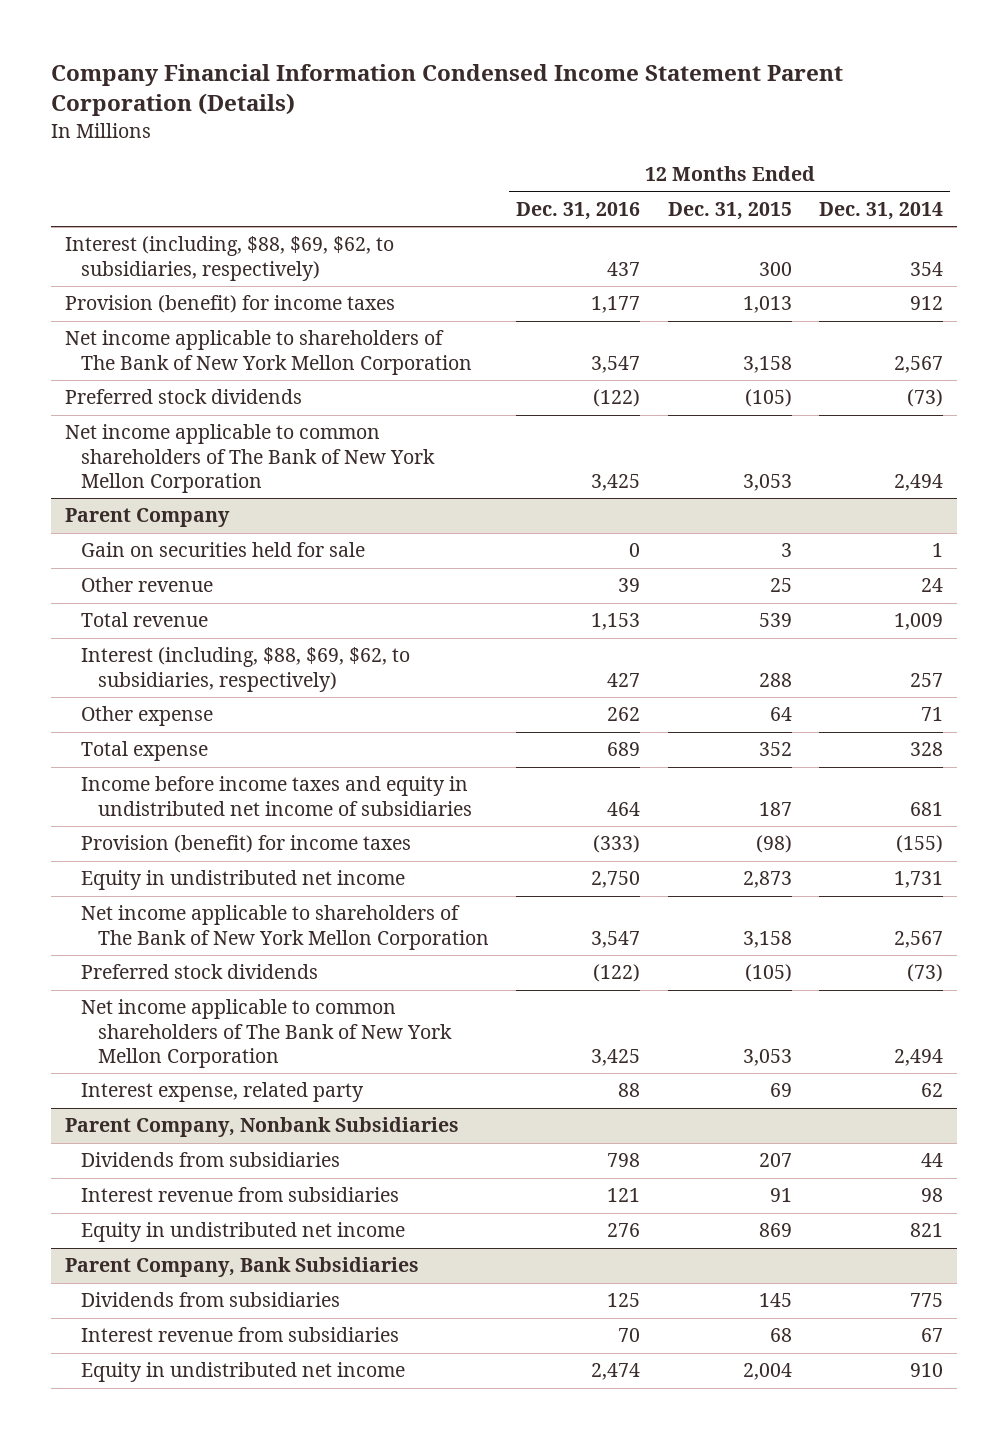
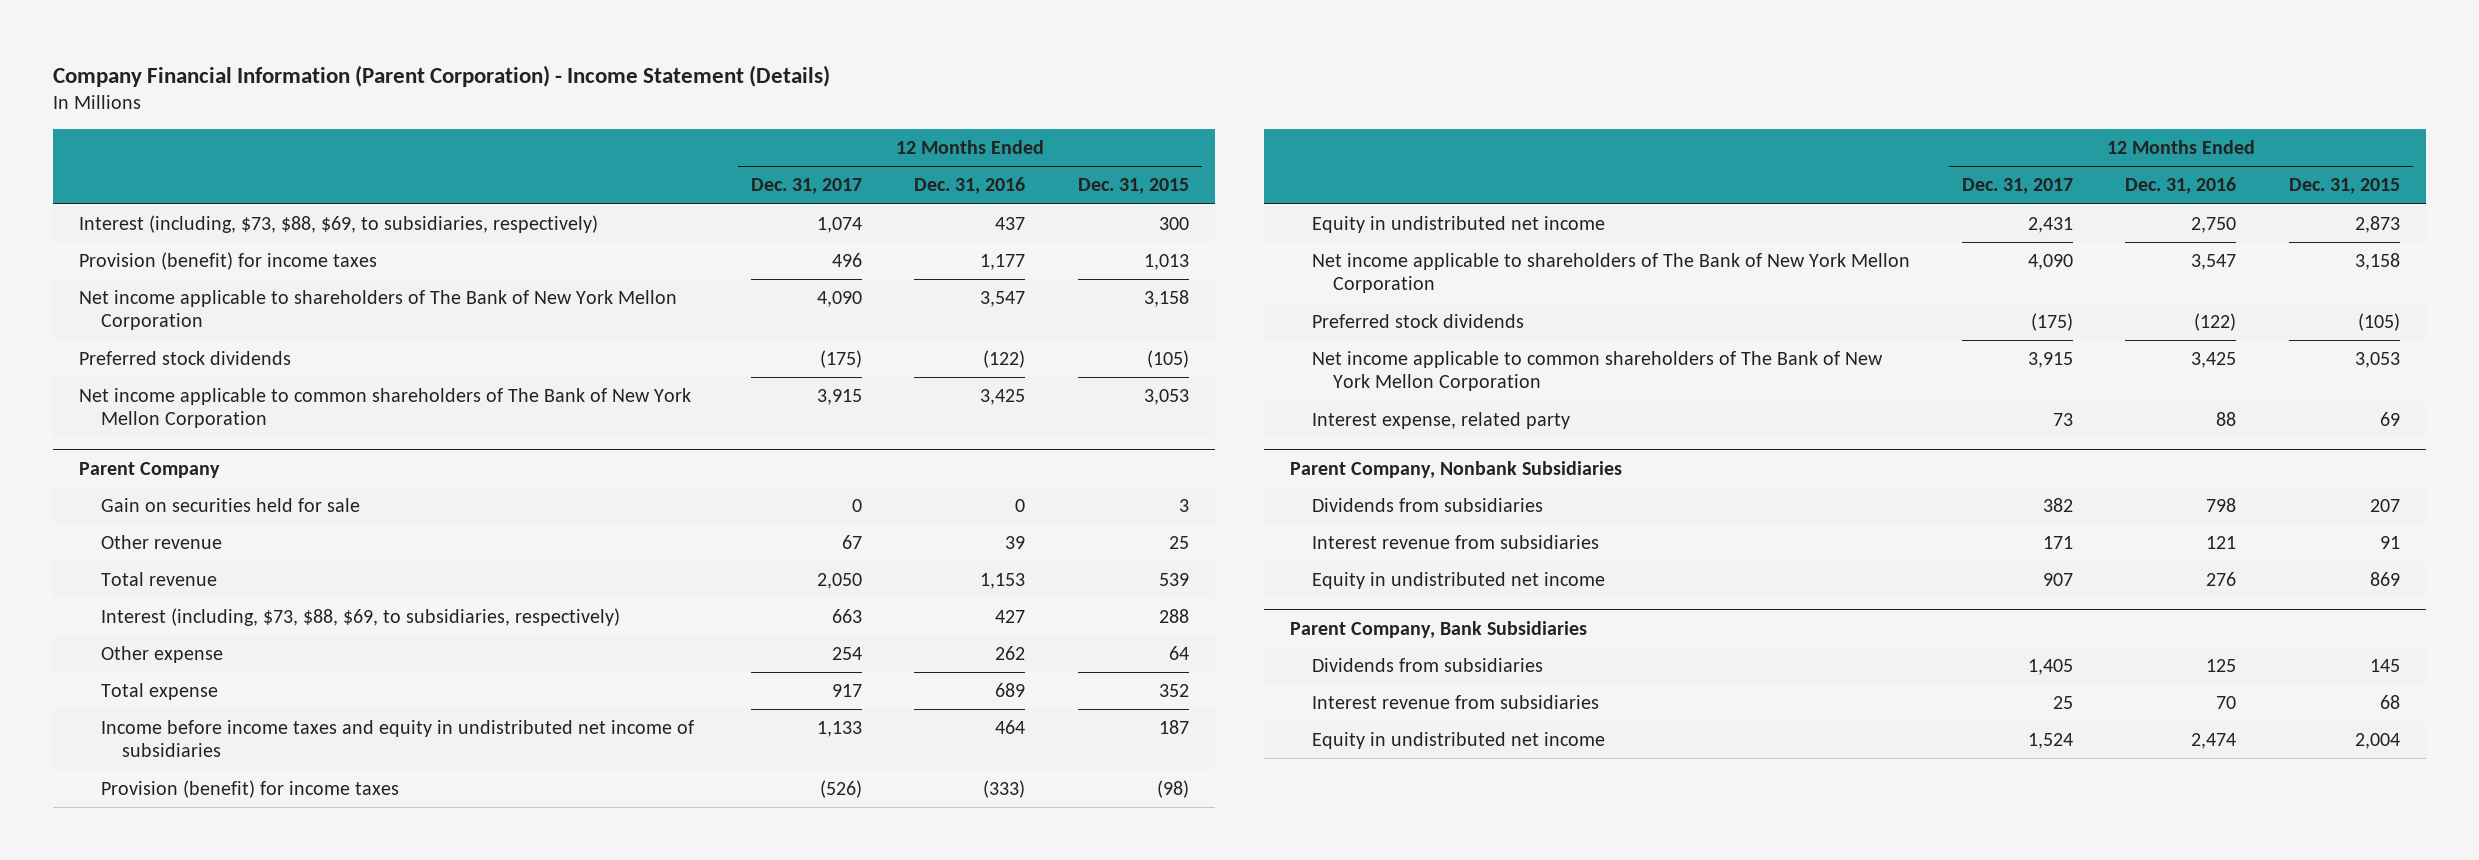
[51,64,844,117] Company Financial Information Condensed Income Statement Parent Corporation (Details) -> [52,65,830,88] Company Financial Information (Parent Corporation) - Income Statement (Details)
[818,202,943,221] Dec. 31, 2014 -> none
none -> [751,178,863,195] Dec. 31, 2017
[64,236,394,281] Interest (including, $88, $69, $62, to subsidiaries, respectively) -> [78,215,598,234] Interest (including, $73, $88, $69, to subsidiaries, respectively)
[81,647,411,692] Interest (including, $88, $69, $62, to subsidiaries, respectively) -> [100,608,620,627] Interest (including, $73, $88, $69, to subsidiaries, respectively)

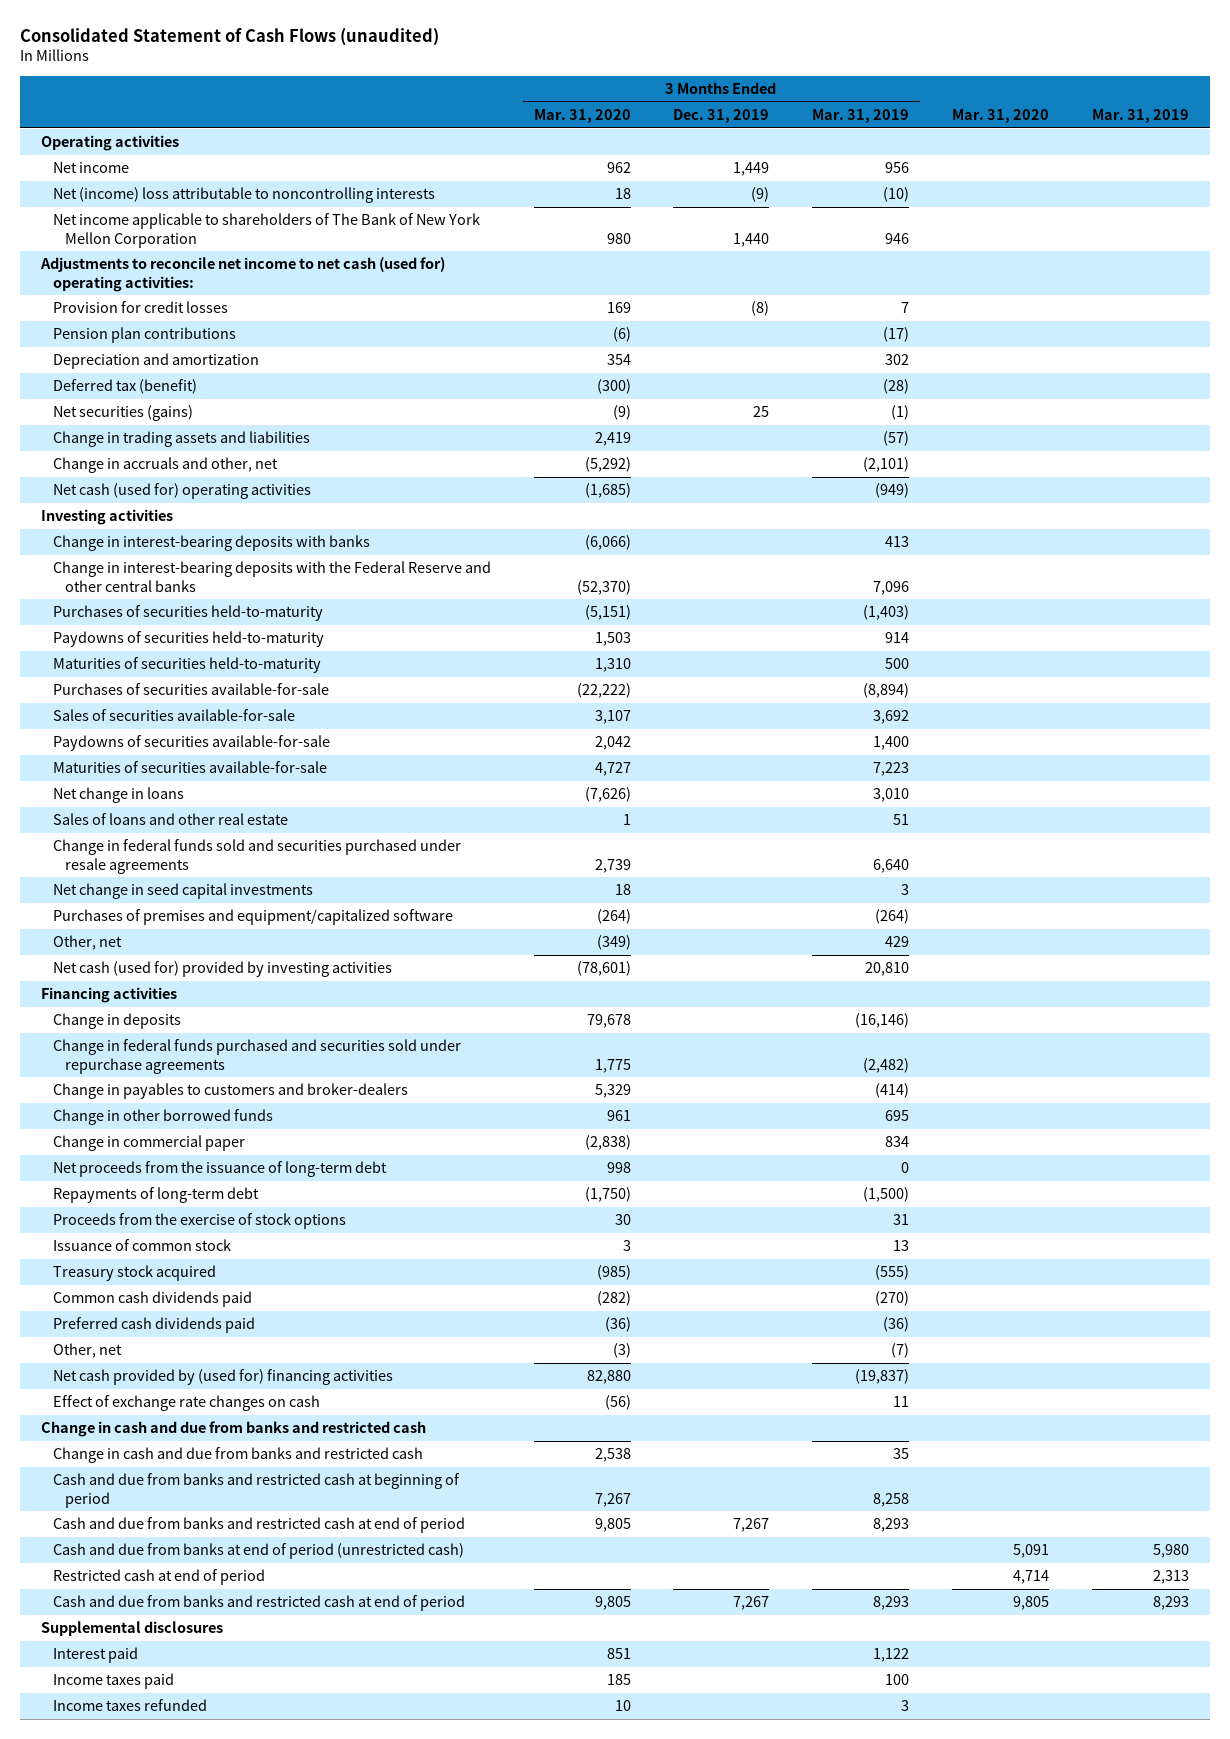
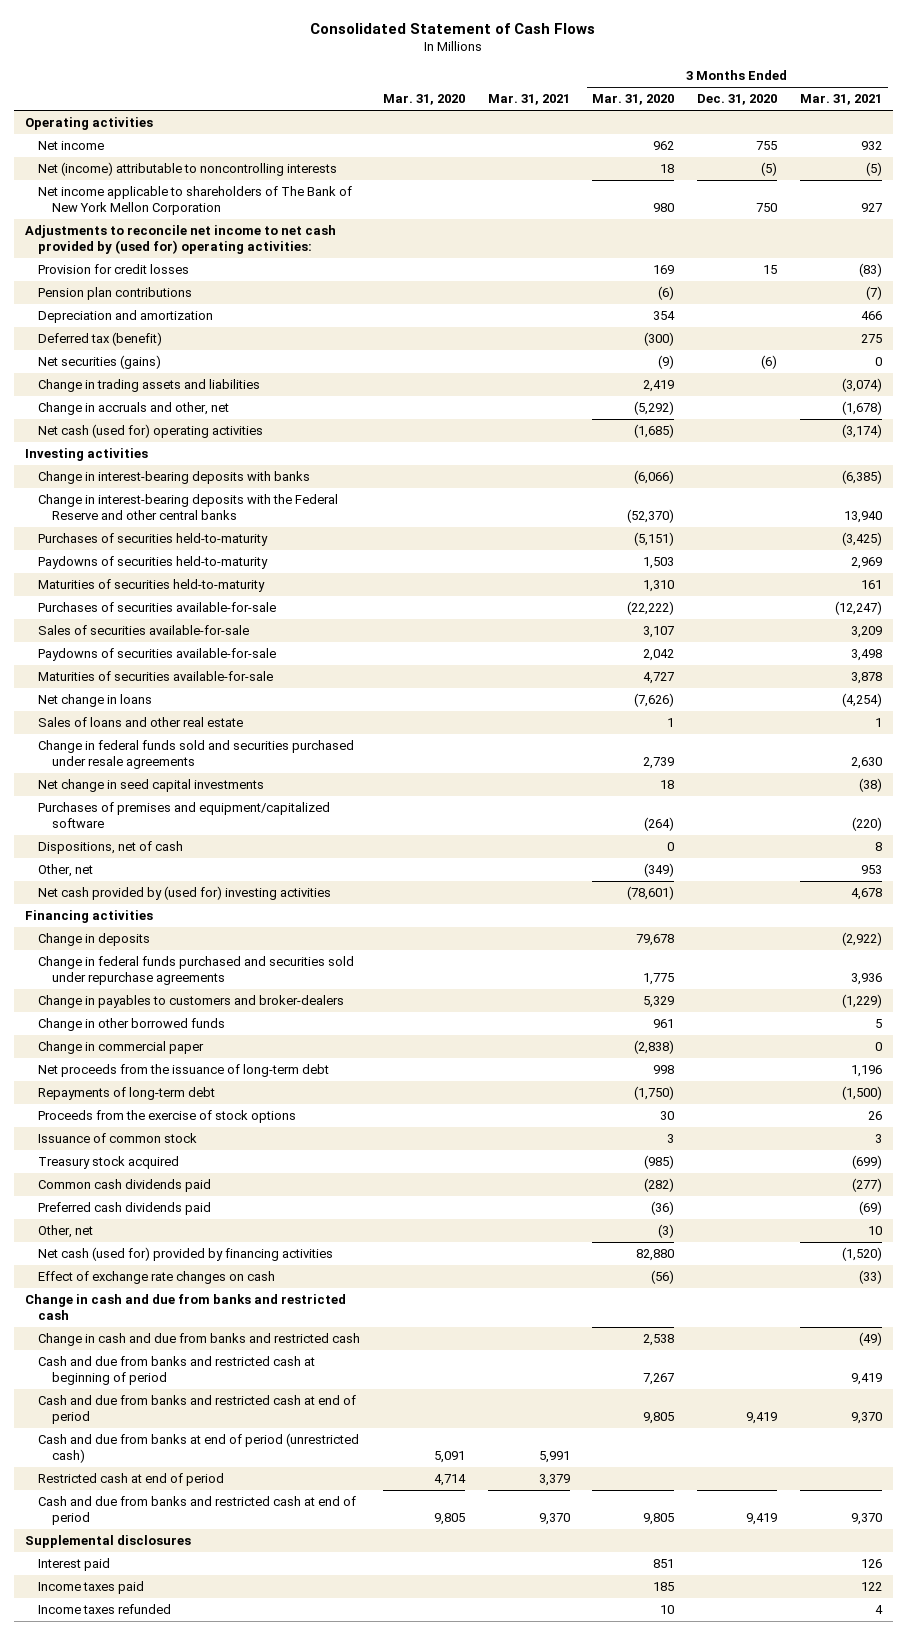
[19,28,439,47] Consolidated Statement of Cash Flows (unaudited) -> [310,22,596,34] Consolidated Statement of Cash Flows
[673,108,770,123] Dec. 31, 2019 -> none
[812,108,910,123] Mar. 31, 2019 -> none
[1091,108,1189,123] Mar. 31, 2019 -> none
none -> [487,94,570,106] Mar. 31, 2021
none -> [697,94,778,106] Dec. 31, 2020
none -> [799,94,882,106] Mar. 31, 2021
[53,187,436,204] Net (income) loss attributable to noncontrolling interests -> [38,162,338,177] Net (income) attributable to noncontrolling interests
[40,257,446,292] Adjustments to reconcile net income to net cash (used for) operating activities: -> [25,225,337,255] Adjustments to reconcile net income to net cash provided by (used for) operating activities:
none -> [38,841,184,855] Dispositions, net of cash
[53,961,393,978] Net cash (used for) provided by investing activities -> [38,886,332,901] Net cash provided by (used for) investing activities
[53,1369,394,1386] Net cash provided by (used for) financing activities -> [38,1247,334,1262] Net cash (used for) provided by financing activities

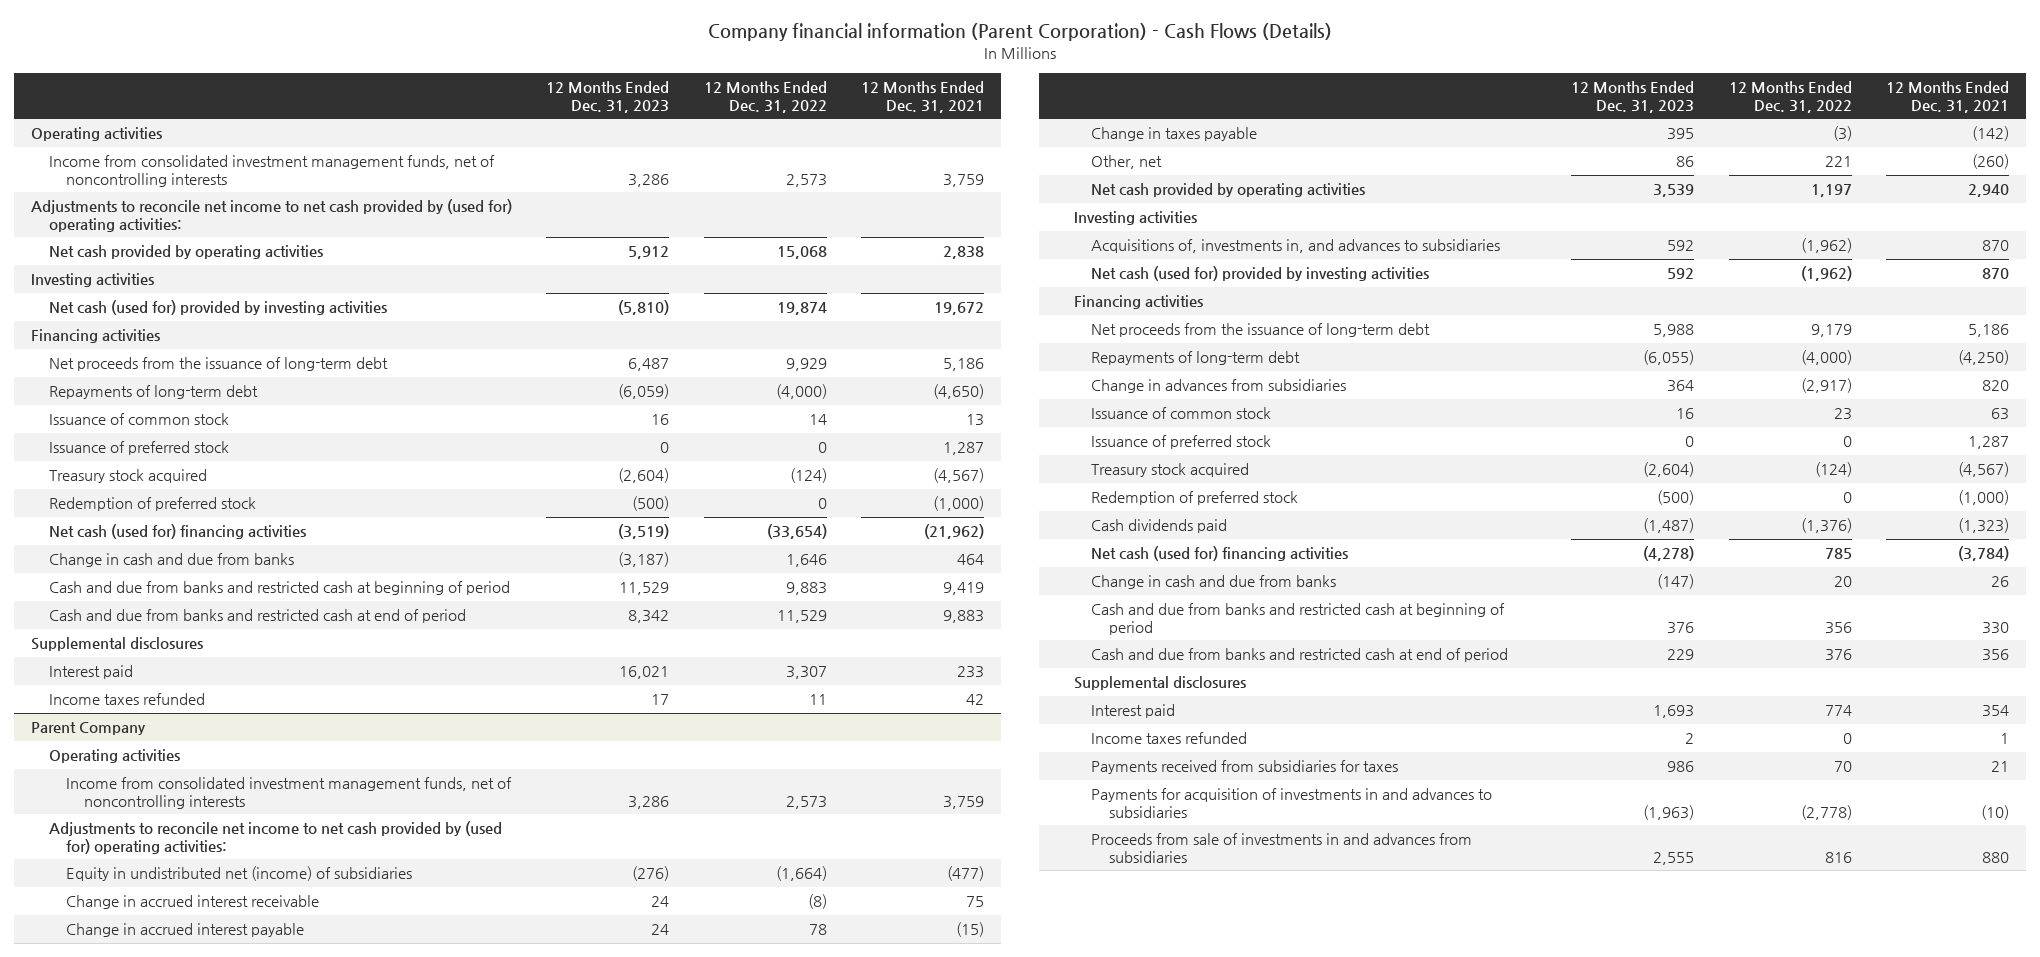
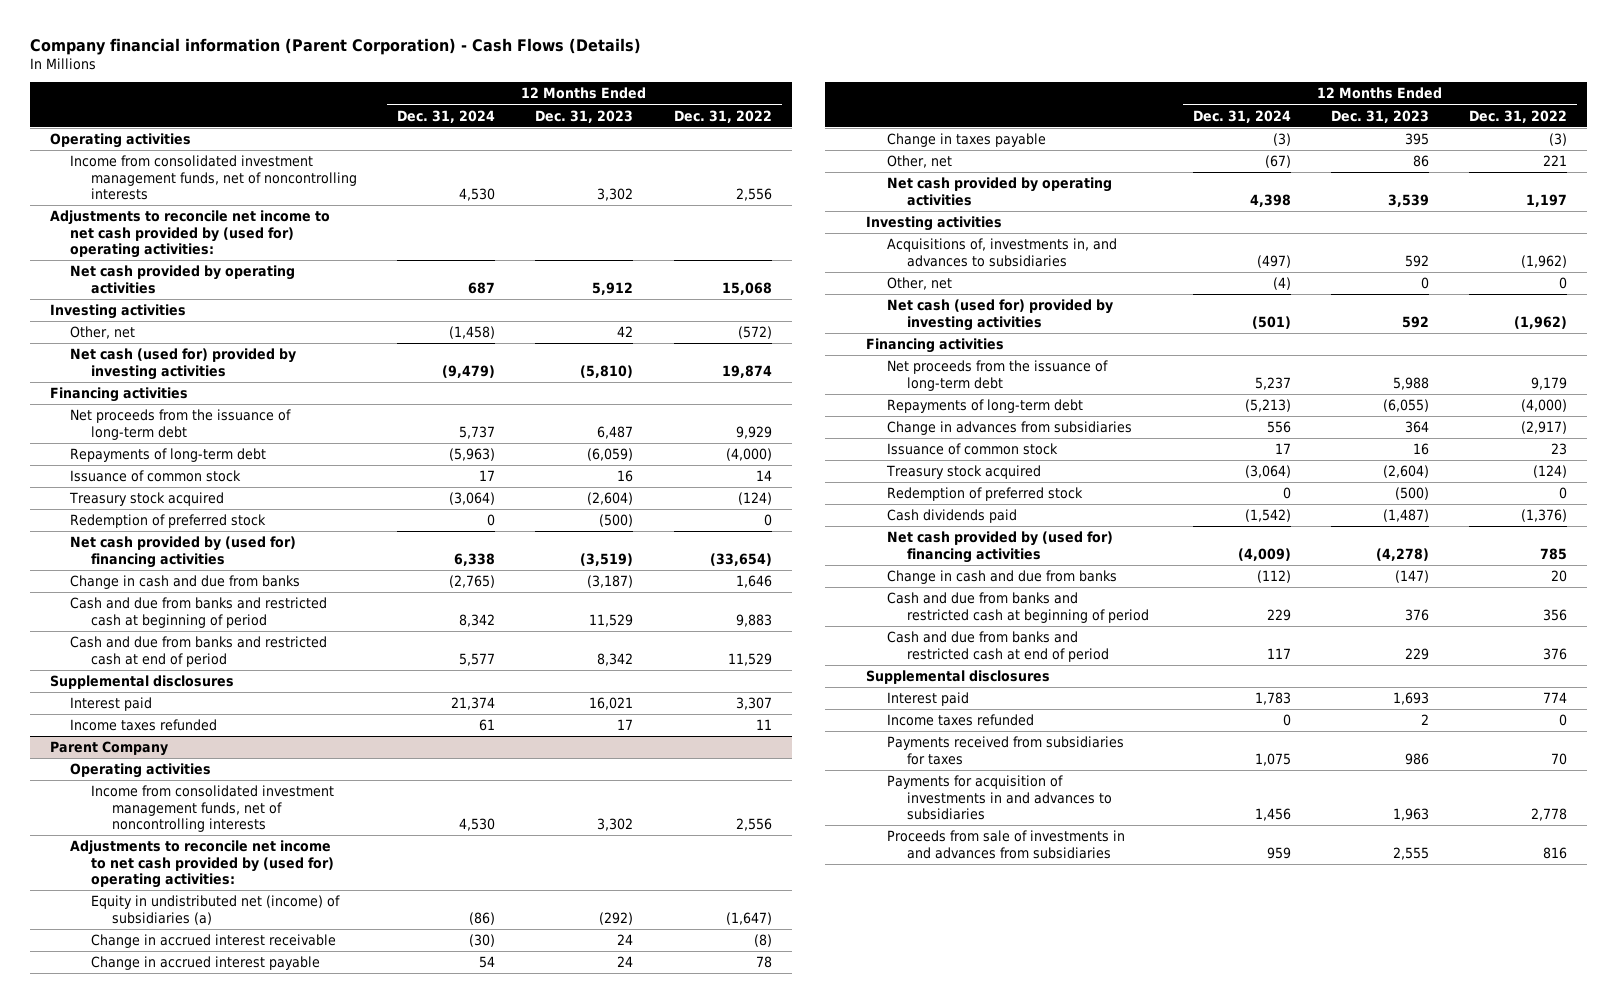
[860,80,984,113] 12 Months Ended Dec. 31, 2021 -> none
none -> [397,109,496,123] Dec. 31, 2024
[628,173,670,187] 3,286 -> [597,188,634,202] 3,302
[785,173,827,187] 2,573 -> [735,188,772,202] 2,556
none -> [70,326,136,340] Other, net
[48,441,229,456] Issuance of preferred stock -> none
[48,524,306,540] Net cash (used for) financing activities -> [70,536,297,568] Net cash provided by (used for) financing activities
[628,795,670,809] 3,286 -> [597,818,634,832] 3,302
[785,795,827,809] 2,573 -> [735,818,772,832] 2,556
[66,866,413,882] Equity in undistributed net (income) of subsidiaries -> [91,895,341,925] Equity in undistributed net (income) of subsidiaries (a)
[632,866,670,882] (276) -> [599,911,634,925] (292)
[775,866,827,882] (1,664) -> [725,911,772,925] (1,647)
none -> [886,277,952,291] Other, net
[1091,435,1272,450] Issuance of preferred stock -> none
[1091,546,1349,562] Net cash (used for) financing activities -> [886,531,1113,563] Net cash provided by (used for) financing activities
[1643,804,1695,820] (1,963) -> [1393,808,1430,822] 1,963
[1800,804,1852,820] (2,778) -> [1531,808,1568,822] 2,778

